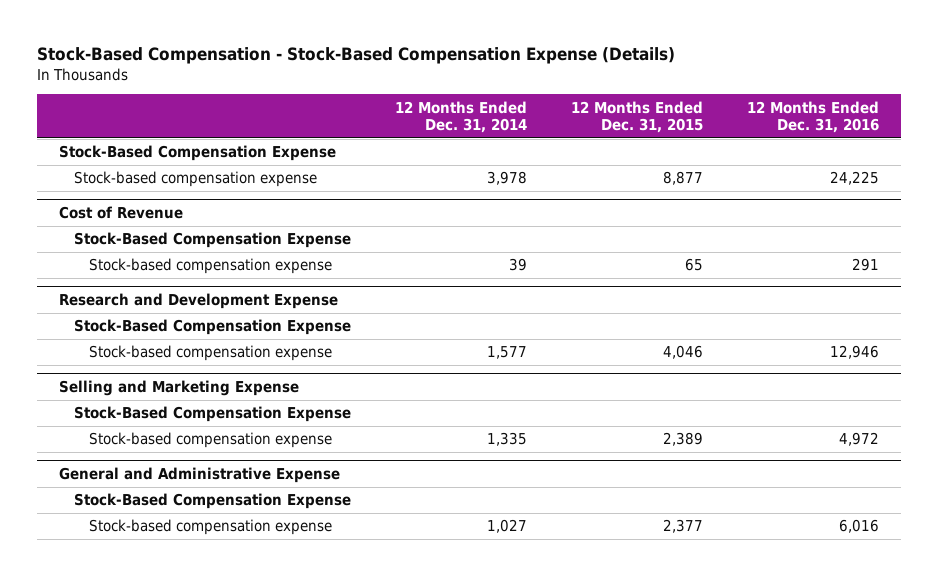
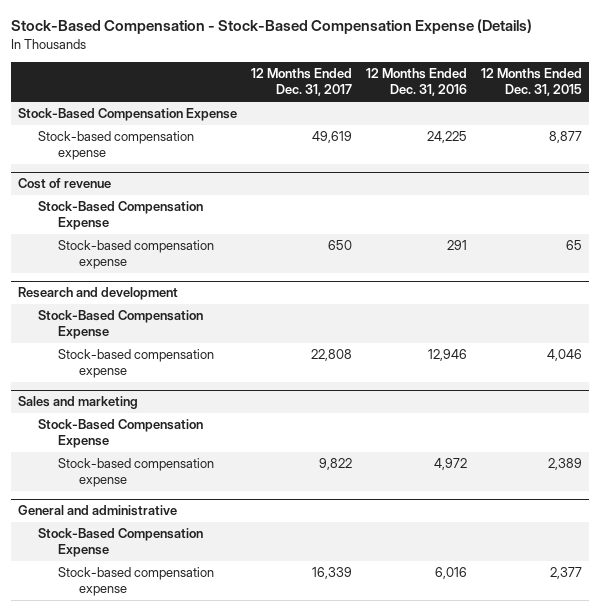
[394,100,527,133] 12 Months Ended Dec. 31, 2014 -> none
none -> [250,68,352,97] 12 Months Ended Dec. 31, 2017
[58,205,183,219] Cost of Revenue -> [17,178,111,190] Cost of revenue
[58,292,338,309] Research and Development Expense -> [17,287,178,301] Research and development
[58,379,299,396] Selling and Marketing Expense -> [17,396,138,410] Sales and marketing
[58,466,340,483] General and Administrative Expense -> [17,505,177,517] General and administrative

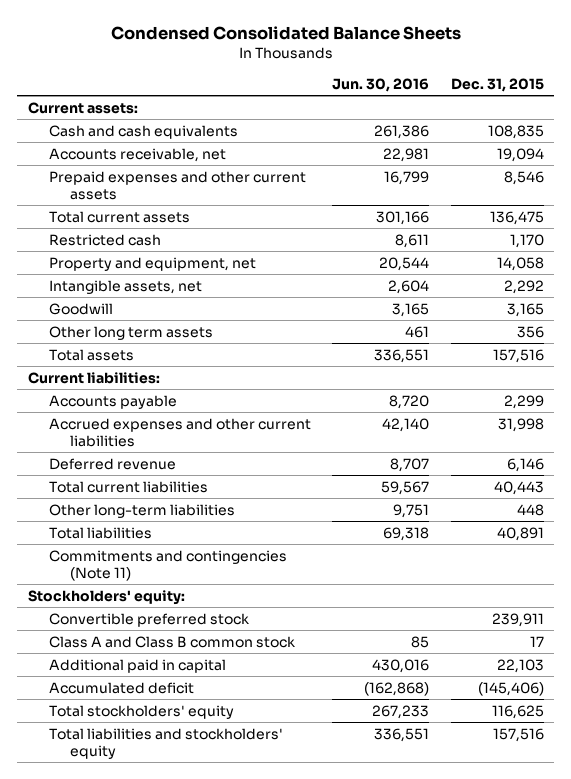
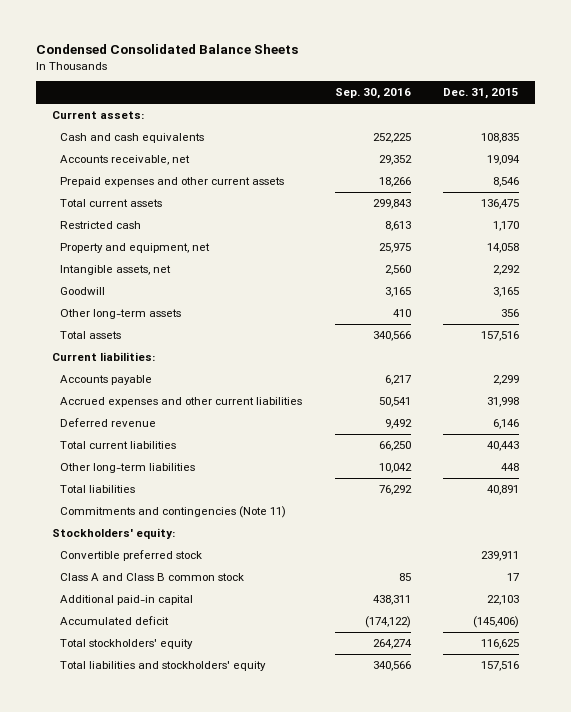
[332,78,430,93] Jun. 30, 2016 -> none
none -> [334,88,411,100] Sep. 30, 2016
[48,325,213,340] Other long term assets -> [60,309,182,320] Other long-term assets
[48,658,226,673] Additional paid in capital -> [60,595,194,606] Additional paid-in capital

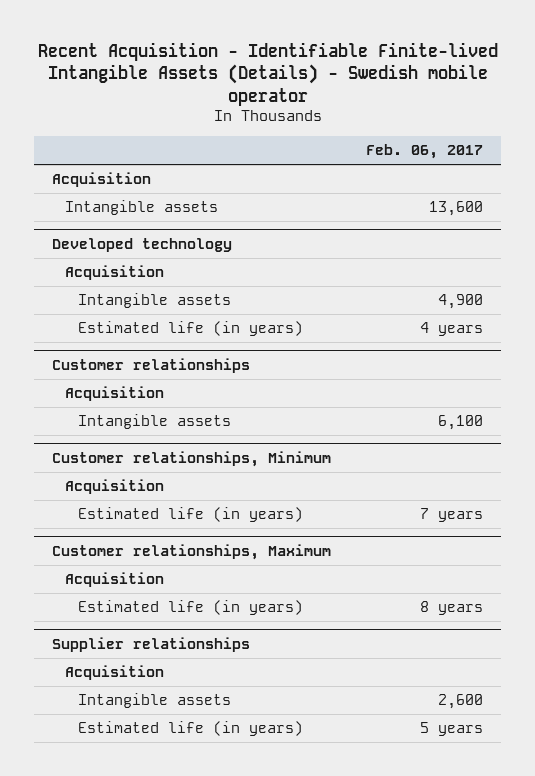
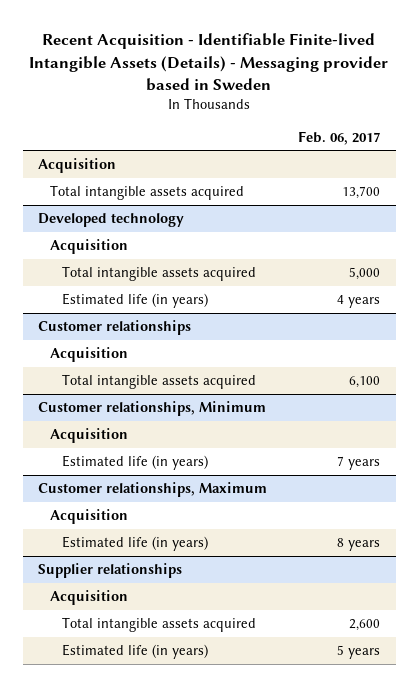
[37,41,498,106] Recent Acquisition - Identifiable Finite-lived Intangible Assets (Details) - Swedish mobile operator -> [29,33,389,91] Recent Acquisition - Identifiable Finite-lived Intangible Assets (Details) - Messaging provider based in Sweden
[65,200,219,216] Intangible assets -> [50,185,245,201] Total intangible assets acquired
[429,201,484,217] 13,600 -> [342,186,381,200] 13,700
[78,293,232,309] Intangible assets -> [62,266,257,282] Total intangible assets acquired
[438,294,484,310] 4,900 -> [349,267,381,281] 5,000
[78,414,232,430] Intangible assets -> [62,374,257,390] Total intangible assets acquired
[78,693,232,709] Intangible assets -> [62,617,257,633] Total intangible assets acquired

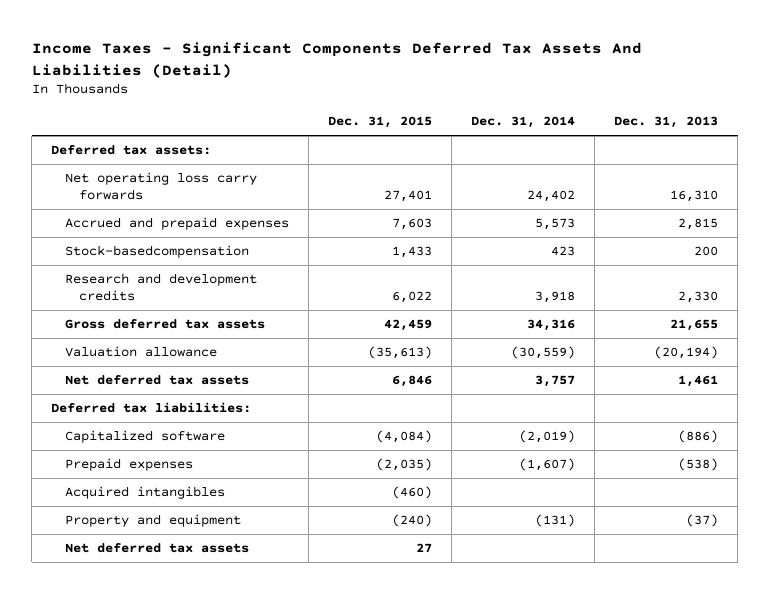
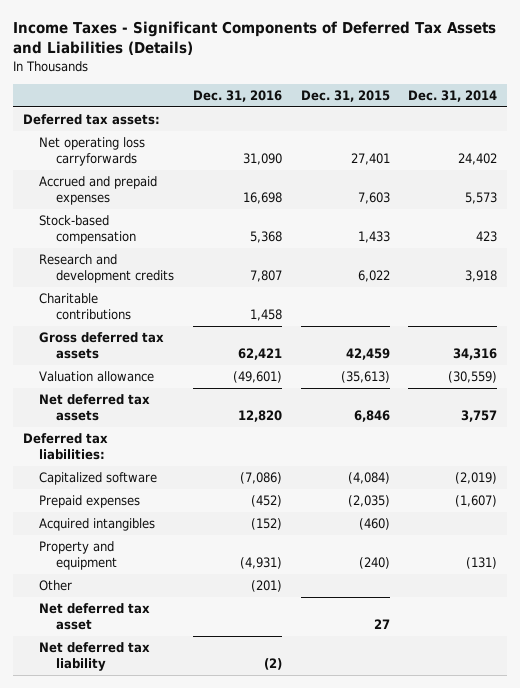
[31,42,642,78] Income Taxes - Significant Components Deferred Tax Assets And Liabilities (Detail) -> [13,21,497,56] Income Taxes - Significant Components of Deferred Tax Assets and Liabilities (Details)
[614,116,719,129] Dec. 31, 2013 -> none
none -> [192,89,282,102] Dec. 31, 2016
[64,171,257,201] Net operating loss carry forwards -> [39,137,146,167] Net operating loss carryforwards
[64,244,249,258] Stock-basedcompensation -> [39,215,136,245] Stock-based compensation
none -> [39,293,131,321] Charitable contributions
none -> [39,580,73,592] Other
[64,542,249,553] Net deferred tax assets -> [39,603,151,631] Net deferred tax asset
none -> [39,642,151,672] Net deferred tax liability

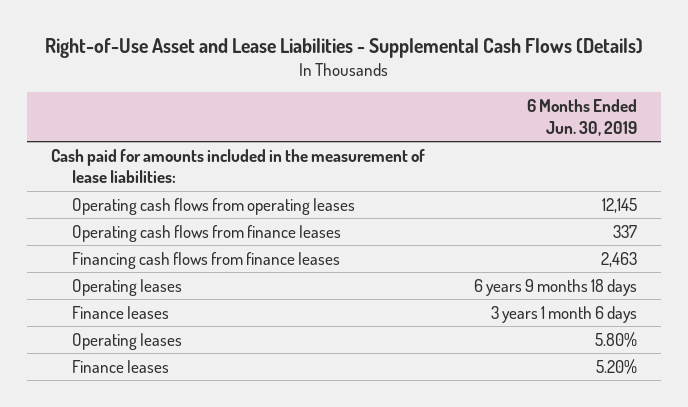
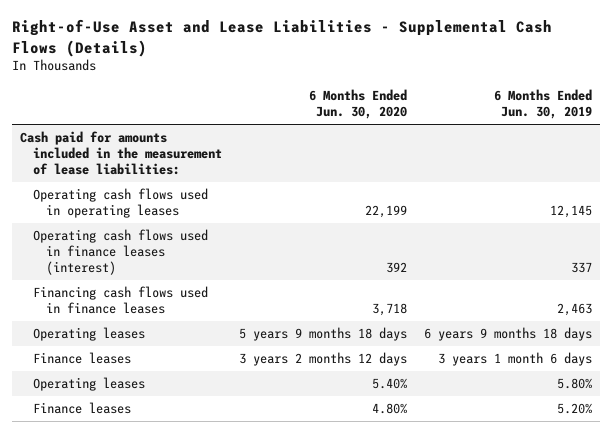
none -> [309,89,408,120] 6 Months Ended Jun. 30, 2020
[71,197,355,215] Operating cash flows from operating leases -> [33,188,209,219] Operating cash flows used in operating leases
[71,224,341,242] Operating cash flows from finance leases -> [33,229,209,276] Operating cash flows used in finance leases (interest)
[71,251,340,269] Financing cash flows from finance leases -> [33,286,209,315] Financing cash flows used in finance leases

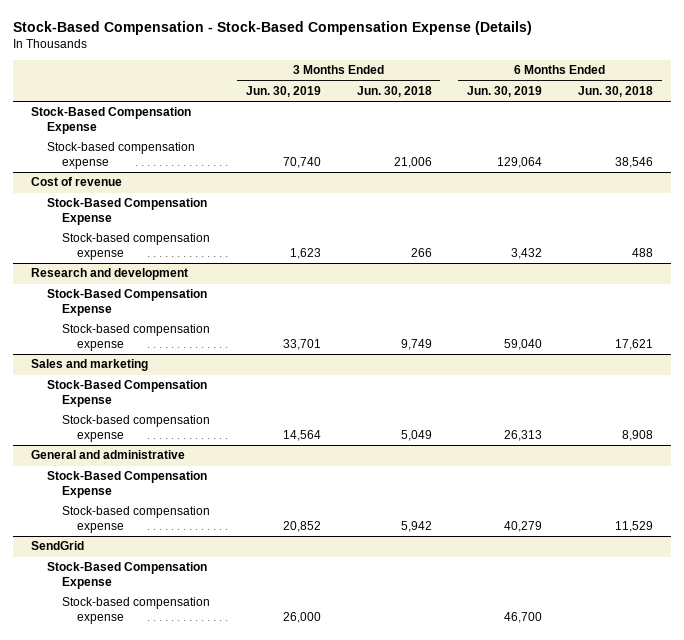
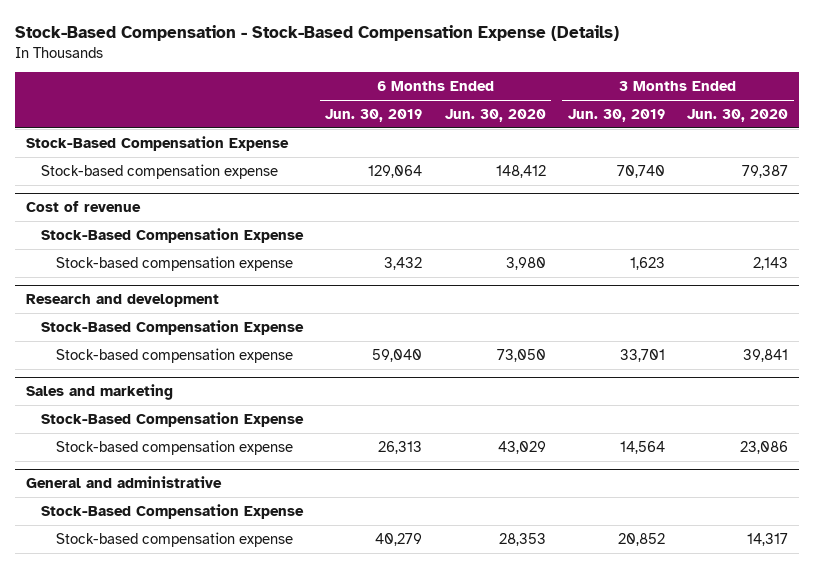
[356,85,432,97] Jun. 30, 2018 -> none
[578,85,654,97] Jun. 30, 2018 -> none
none -> [444,108,546,122] Jun. 30, 2020
none -> [687,108,789,122] Jun. 30, 2020
[31,541,85,551] SendGrid -> none
[46,562,207,590] Stock-Based Compensation Expense -> none
[61,597,210,625] Stock-based compensation expense -> none

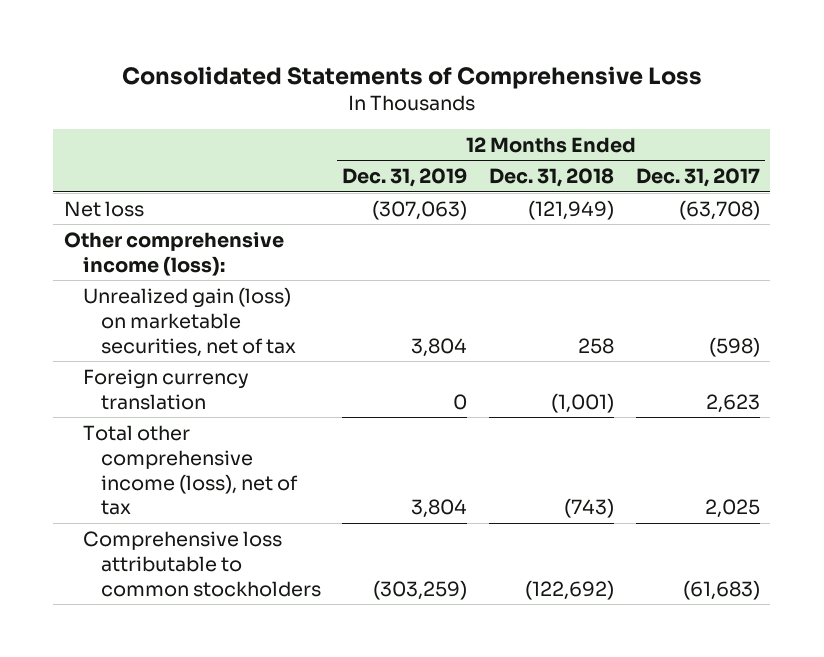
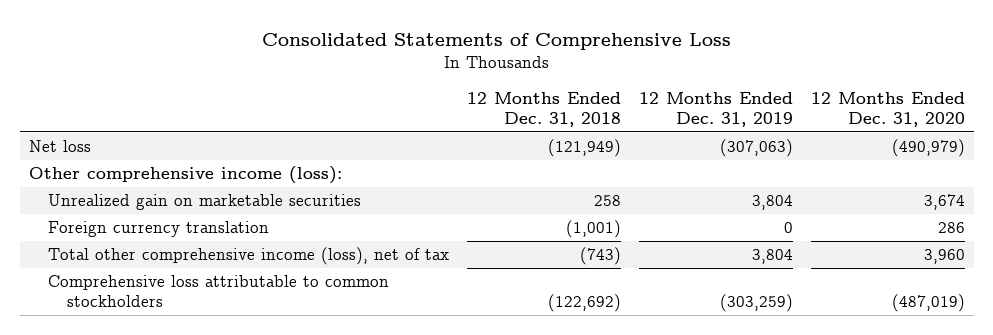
[635,168,760,188] Dec. 31, 2017 -> none
none -> [810,92,965,127] 12 Months Ended Dec. 31, 2020
[82,286,296,357] Unrealized gain (loss) on marketable securities, net of tax -> [48,194,362,211] Unrealized gain on marketable securities

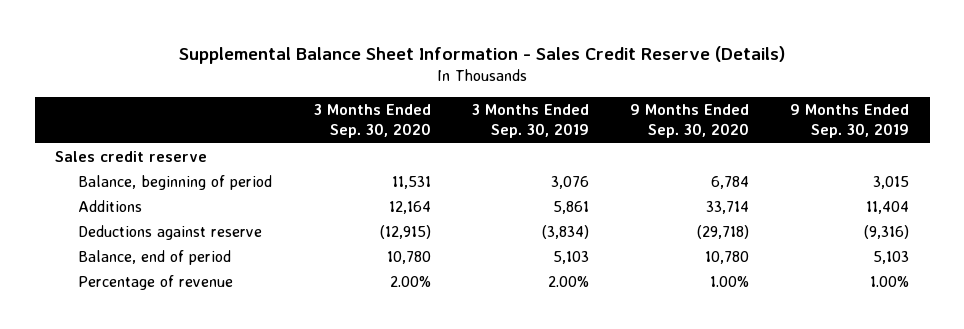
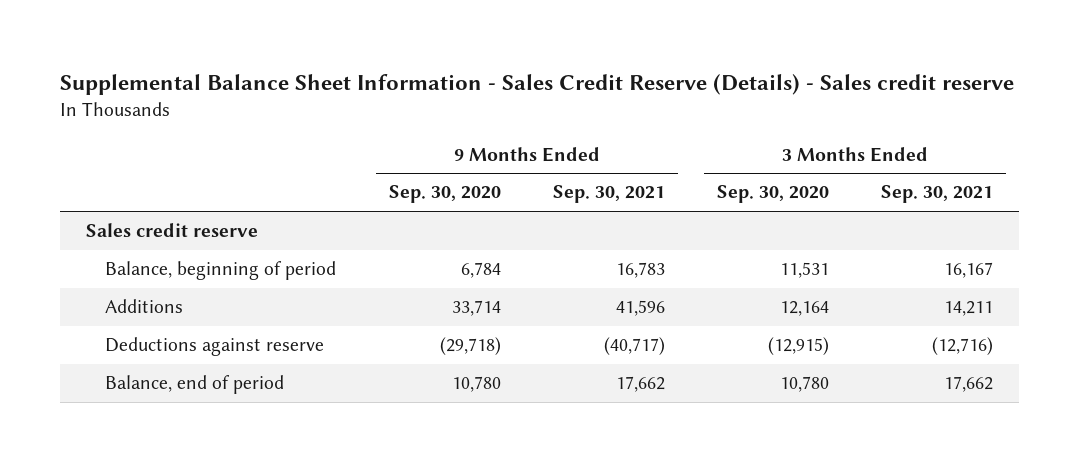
[179,45,786,64] Supplemental Balance Sheet Information - Sales Credit Reserve (Details) -> [59,73,1014,95] Supplemental Balance Sheet Information - Sales Credit Reserve (Details) - Sales credit reserve
[471,104,589,139] 3 Months Ended Sep. 30, 2019 -> none
[790,104,910,139] 9 Months Ended Sep. 30, 2019 -> none
none -> [552,185,665,204] Sep. 30, 2021
none -> [881,185,994,204] Sep. 30, 2021
[78,275,234,291] Percentage of revenue -> none

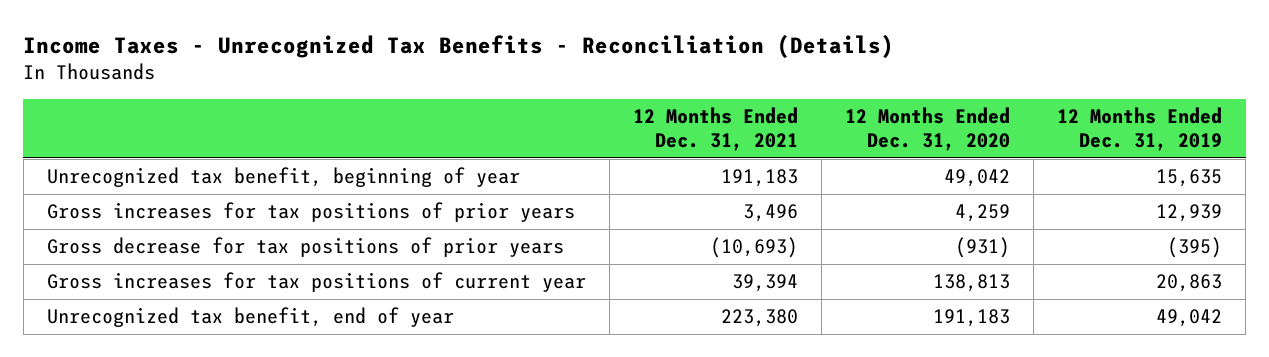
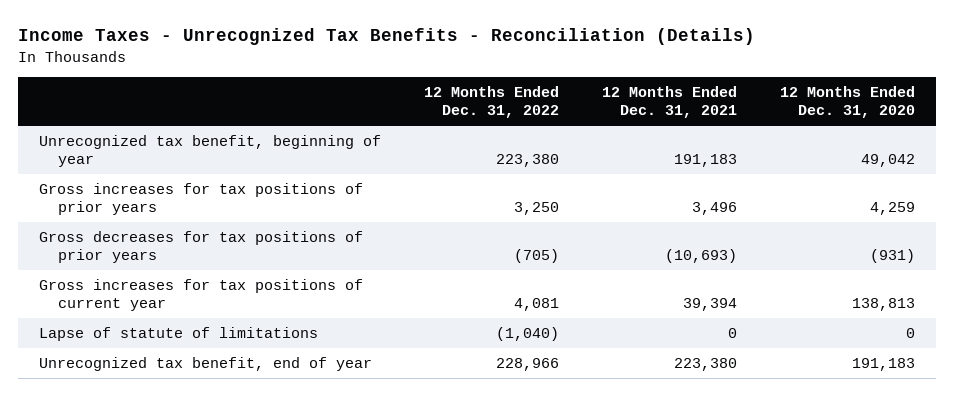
[1057,107,1223,151] 12 Months Ended Dec. 31, 2019 -> none
none -> [424,85,560,119] 12 Months Ended Dec. 31, 2022
[46,237,564,258] Gross decrease for tax positions of prior years -> [39,230,364,264] Gross decreases for tax positions of prior years
none -> [39,326,319,341] Lapse of statute of limitations

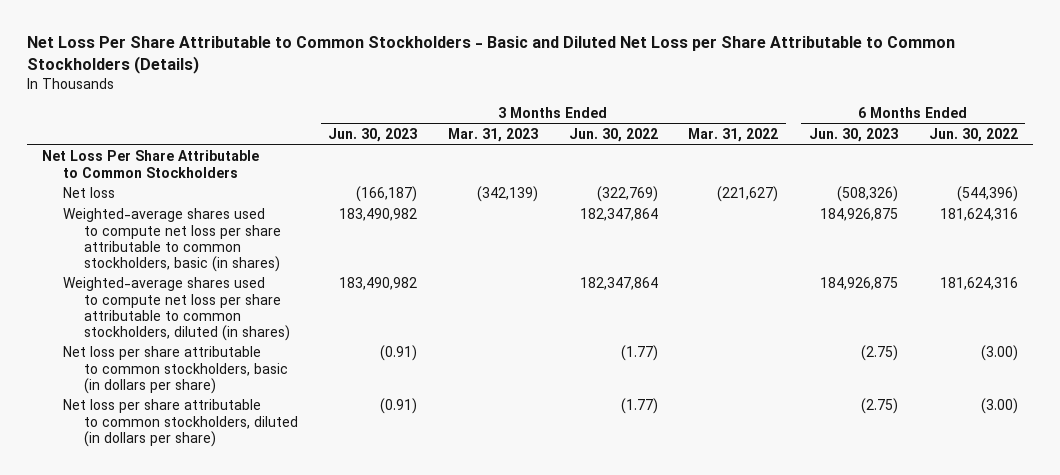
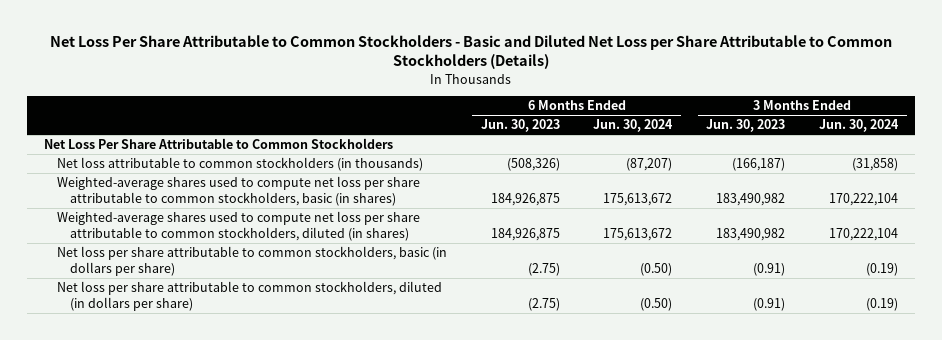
[448,128,539,143] Mar. 31, 2023 -> none
[568,128,658,143] Jun. 30, 2022 -> none
[688,128,779,143] Mar. 31, 2022 -> none
[928,128,1018,143] Jun. 30, 2022 -> none
none -> [593,119,674,133] Jun. 30, 2024
none -> [819,119,900,133] Jun. 30, 2024
[62,187,115,199] Net loss -> [56,157,423,172] Net loss attributable to common stockholders (in thousands)

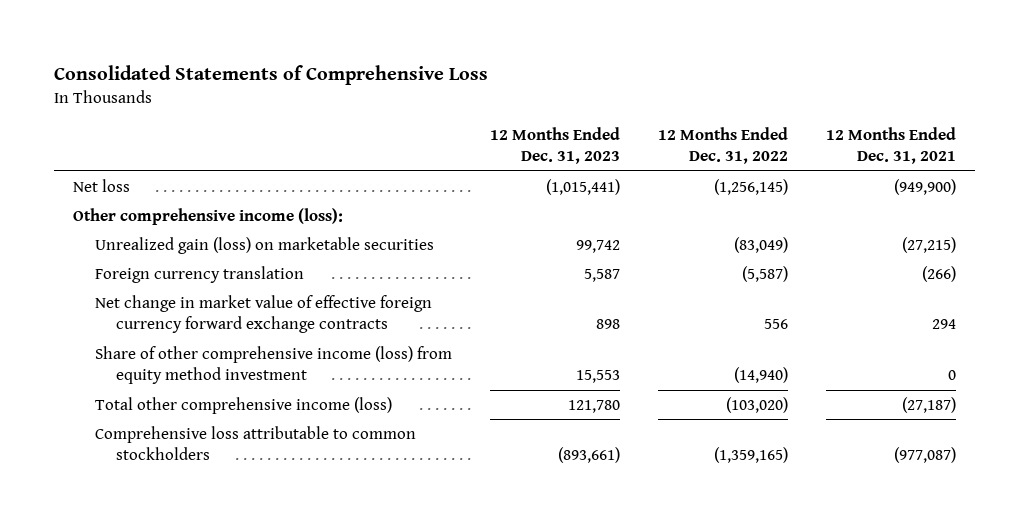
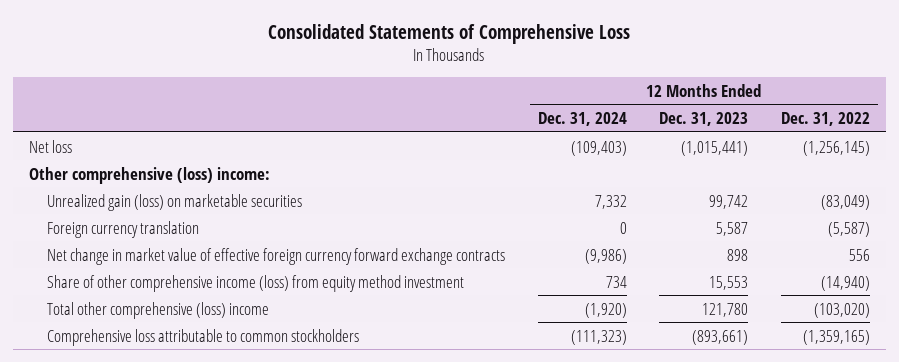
[826,126,957,165] 12 Months Ended Dec. 31, 2021 -> none
none -> [537,112,627,127] Dec. 31, 2024
[73,207,344,225] Other comprehensive income (loss): -> [29,166,271,184] Other comprehensive (loss) income:
[94,396,392,414] Total other comprehensive income (loss) -> [47,301,270,319] Total other comprehensive (loss) income

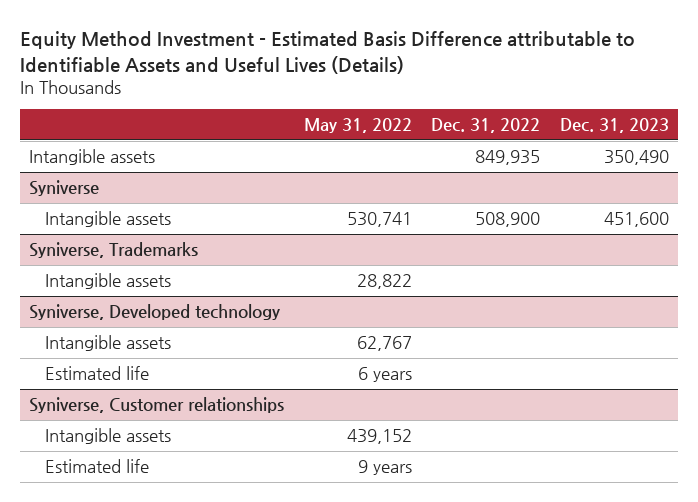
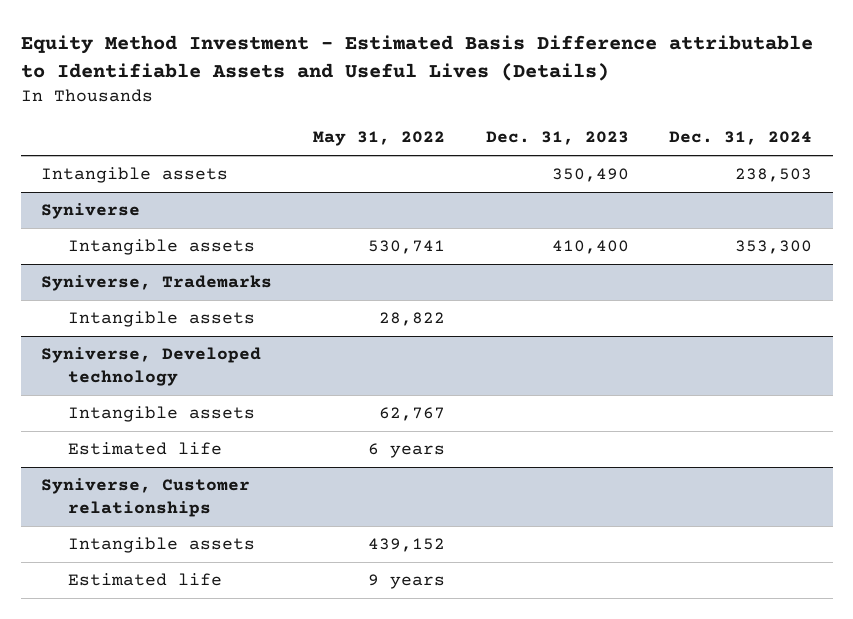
[431,118,541,134] Dec. 31, 2022 -> none
none -> [669,131,813,146] Dec. 31, 2024
[603,212,669,228] 451,600 -> [551,240,629,255] 410,400

